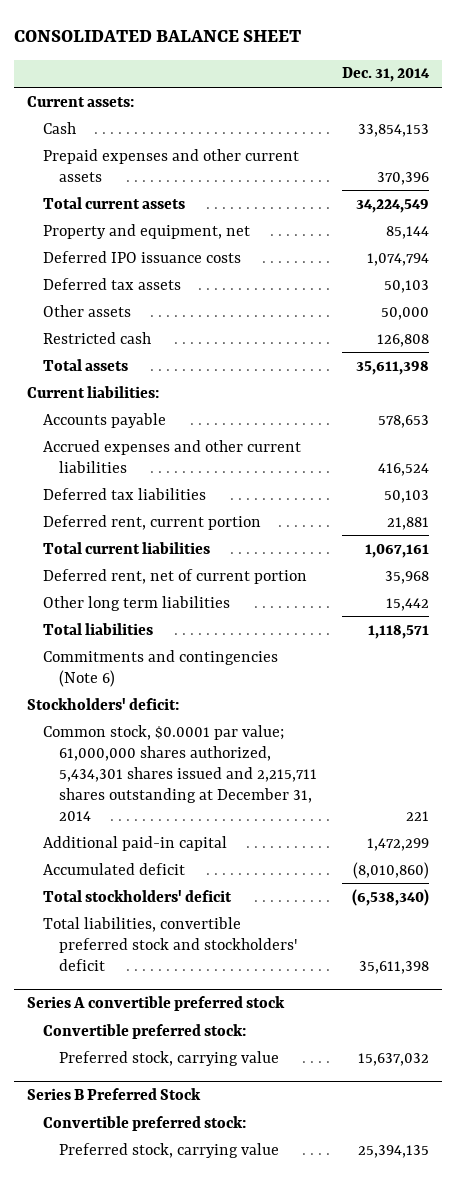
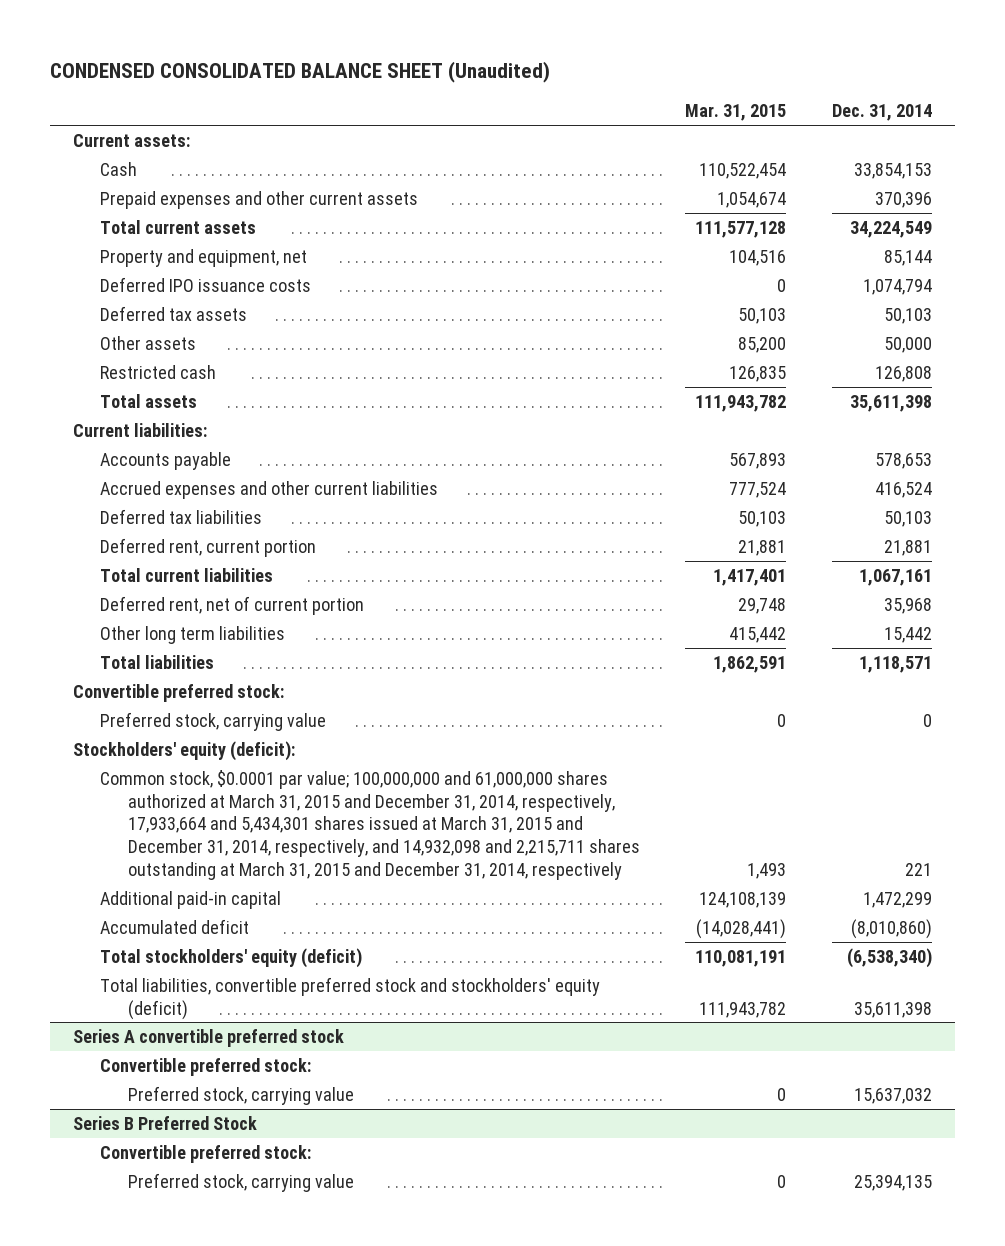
[14,30,302,43] CONSOLIDATED BALANCE SHEET -> [50,61,551,84] CONDENSED CONSOLIDATED BALANCE SHEET (Unaudited)
none -> [685,104,787,122] Mar. 31, 2015
[43,649,279,687] Commitments and contingencies (Note 6) -> none
none -> [72,683,284,702] Convertible preferred stock:
none -> [100,711,327,731] Preferred stock, carrying value
[26,697,179,710] Stockholders' deficit: -> [72,740,295,761] Stockholders' equity (deficit):
[43,724,318,821] Common stock, $0.0001 par value; 61,000,000 shares authorized, 5,434,301 shares issued and 2,215,711 shares outstanding at December 31, 2014 -> [100,769,640,881] Common stock, $0.0001 par value; 100,000,000 and 61,000,000 shares authorized at March 31, 2015 and December 31, 2014, respectively, 17,933,664 and 5,434,301 shares issued at March 31, 2015 and December 31, 2014, respectively, and 14,932,098 and 2,215,711 shares outstanding at March 31, 2015 and December 31, 2014, respectively
[43,889,233,902] Total stockholders' deficit -> [100,947,363,968] Total stockholders' equity (deficit)
[43,916,298,971] Total liabilities, convertible preferred stock and stockholders' deficit -> [100,976,601,1020] Total liabilities, convertible preferred stock and stockholders' equity (deficit)

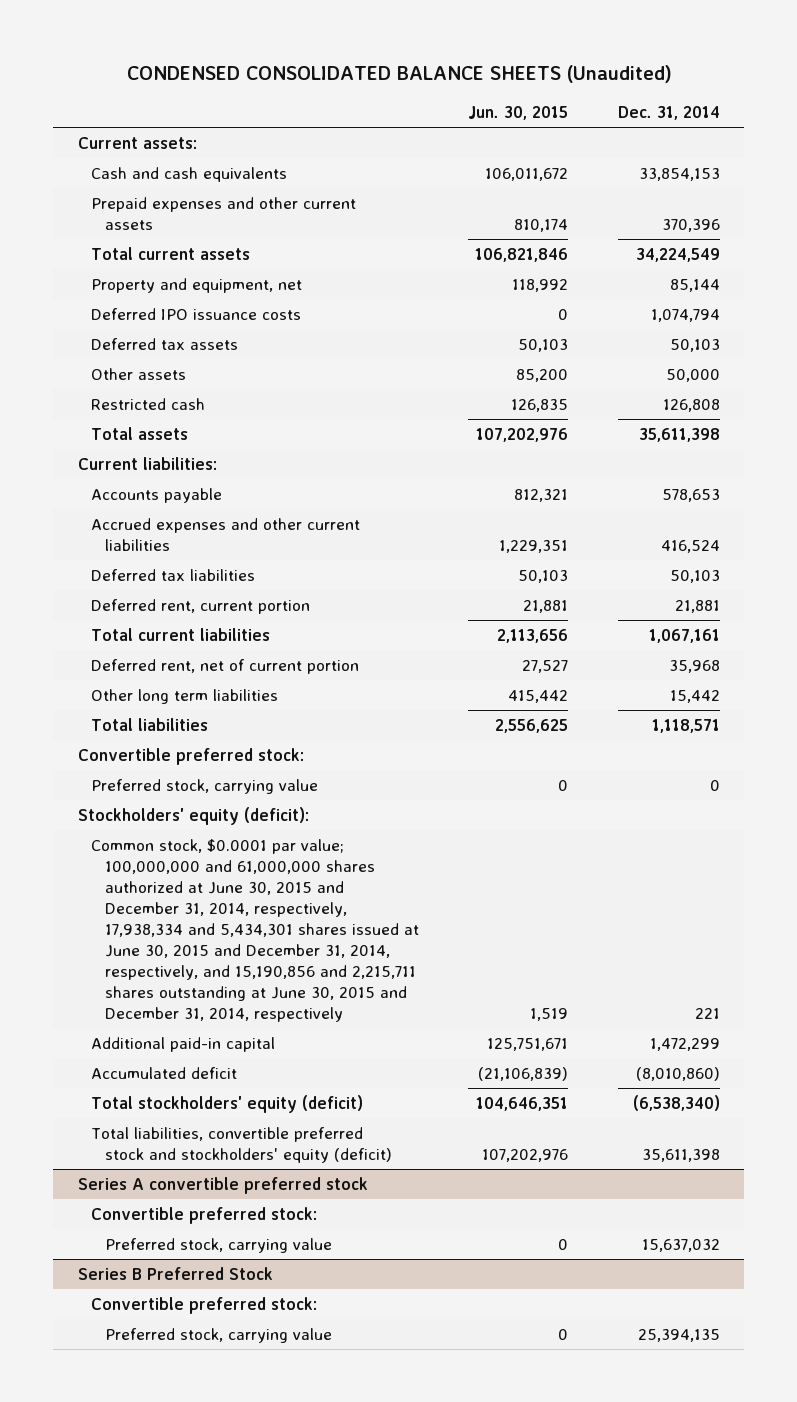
[50,61,551,84] CONDENSED CONSOLIDATED BALANCE SHEET (Unaudited) -> [126,64,672,83] CONDENSED CONSOLIDATED BALANCE SHEETS (Unaudited)
[685,104,787,122] Mar. 31, 2015 -> none
none -> [468,105,569,120] Jun. 30, 2015
[100,161,138,176] Cash -> [91,166,288,182] Cash and cash equivalents
[100,769,640,881] Common stock, $0.0001 par value; 100,000,000 and 61,000,000 shares authorized at March 31, 2015 and December 31, 2014, respectively, 17,933,664 and 5,434,301 shares issued at March 31, 2015 and December 31, 2014, respectively, and 14,932,098 and 2,215,711 shares outstanding at March 31, 2015 and December 31, 2014, respectively -> [91,838,419,1023] Common stock, $0.0001 par value; 100,000,000 and 61,000,000 shares authorized at June 30, 2015 and December 31, 2014, respectively, 17,938,334 and 5,434,301 shares issued at June 30, 2015 and December 31, 2014, respectively, and 15,190,856 and 2,215,711 shares outstanding at June 30, 2015 and December 31, 2014, respectively

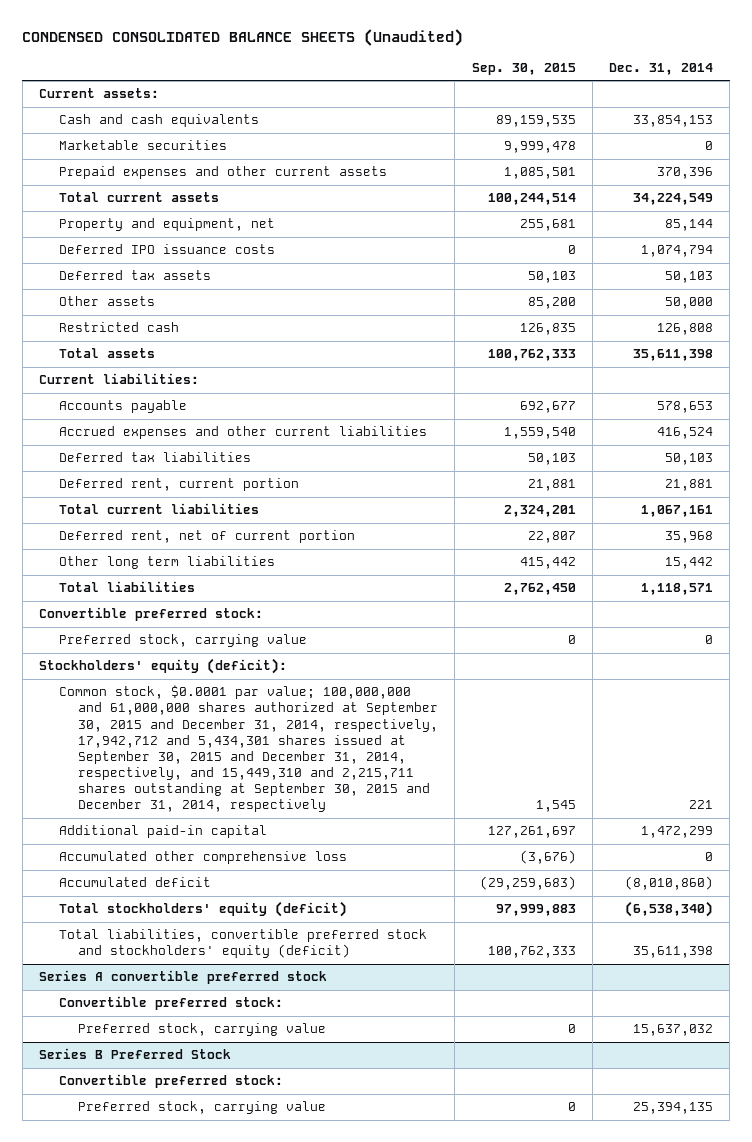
[468,105,569,120] Jun. 30, 2015 -> none
none -> [471,63,576,76] Sep. 30, 2015
none -> [58,140,227,151] Marketable securities
[91,838,419,1023] Common stock, $0.0001 par value; 100,000,000 and 61,000,000 shares authorized at June 30, 2015 and December 31, 2014, respectively, 17,938,334 and 5,434,301 shares issued at June 30, 2015 and December 31, 2014, respectively, and 15,190,856 and 2,215,711 shares outstanding at June 30, 2015 and December 31, 2014, respectively -> [58,685,439,813] Common stock, $0.0001 par value; 100,000,000 and 61,000,000 shares authorized at September 30, 2015 and December 31, 2014, respectively, 17,942,712 and 5,434,301 shares issued at September 30, 2015 and December 31, 2014, respectively, and 15,449,310 and 2,215,711 shares outstanding at September 30, 2015 and December 31, 2014, respectively
none -> [58,851,347,865] Accumulated other comprehensive loss

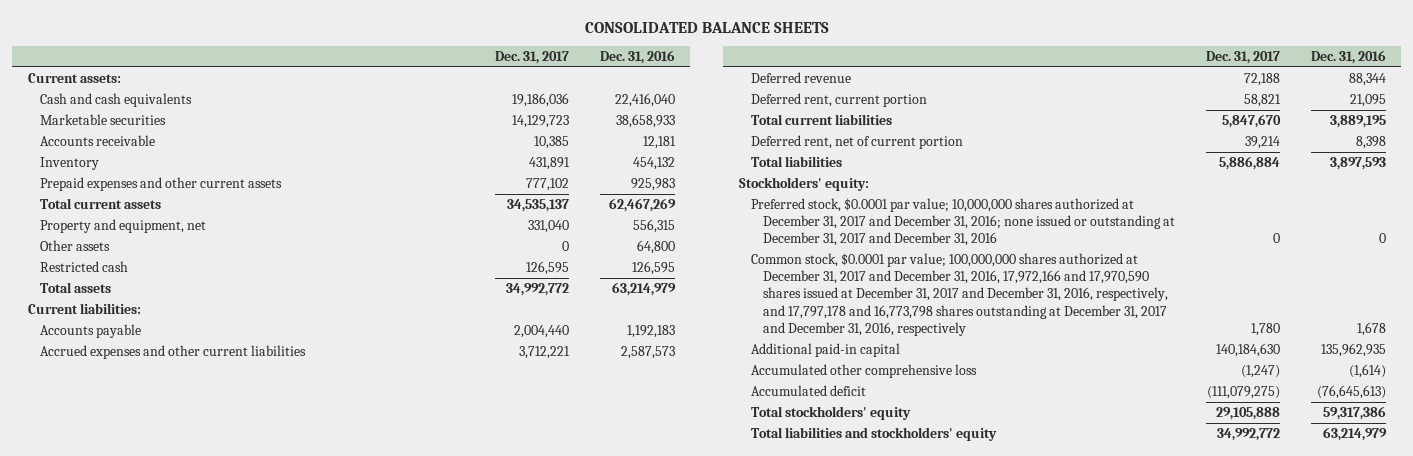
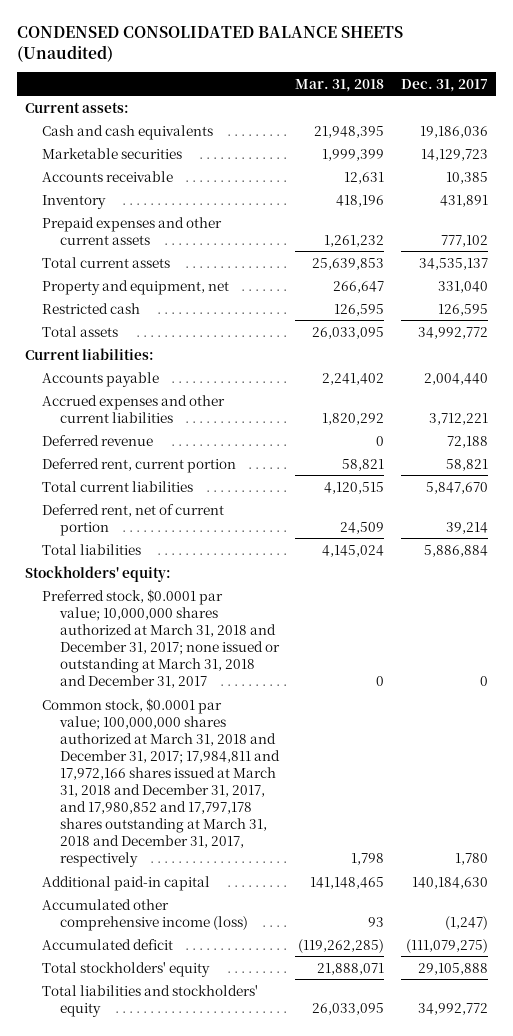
[584,22,829,34] CONSOLIDATED BALANCE SHEETS -> [16,25,403,62] CONDENSED CONSOLIDATED BALANCE SHEETS (Unaudited)
[599,50,675,65] Dec. 31, 2016 -> none
none -> [295,78,385,92] Mar. 31, 2018
[39,239,110,251] Other assets -> none
[750,197,1176,247] Preferred stock, $0.0001 par value; 10,000,000 shares authorized at December 31, 2017 and December 31, 2016; none issued or outstanding at December 31, 2017 and December 31, 2016 -> [42,588,280,688] Preferred stock, $0.0001 par value; 10,000,000 shares authorized at March 31, 2018 and December 31, 2017; none issued or outstanding at March 31, 2018 and December 31, 2017
[750,252,1169,336] Common stock, $0.0001 par value; 100,000,000 shares authorized at December 31, 2017 and December 31, 2016, 17,972,166 and 17,970,590 shares issued at December 31, 2017 and December 31, 2016, respectively, and 17,797,178 and 16,773,798 shares outstanding at December 31, 2017 and December 31, 2016, respectively -> [42,697,280,867] Common stock, $0.0001 par value; 100,000,000 shares authorized at March 31, 2018 and December 31, 2017; 17,984,811 and 17,972,166 shares issued at March 31, 2018 and December 31, 2017, and 17,980,852 and 17,797,178 shares outstanding at March 31, 2018 and December 31, 2017, respectively
[750,363,977,378] Accumulated other comprehensive loss -> [42,898,248,931] Accumulated other comprehensive income (loss)

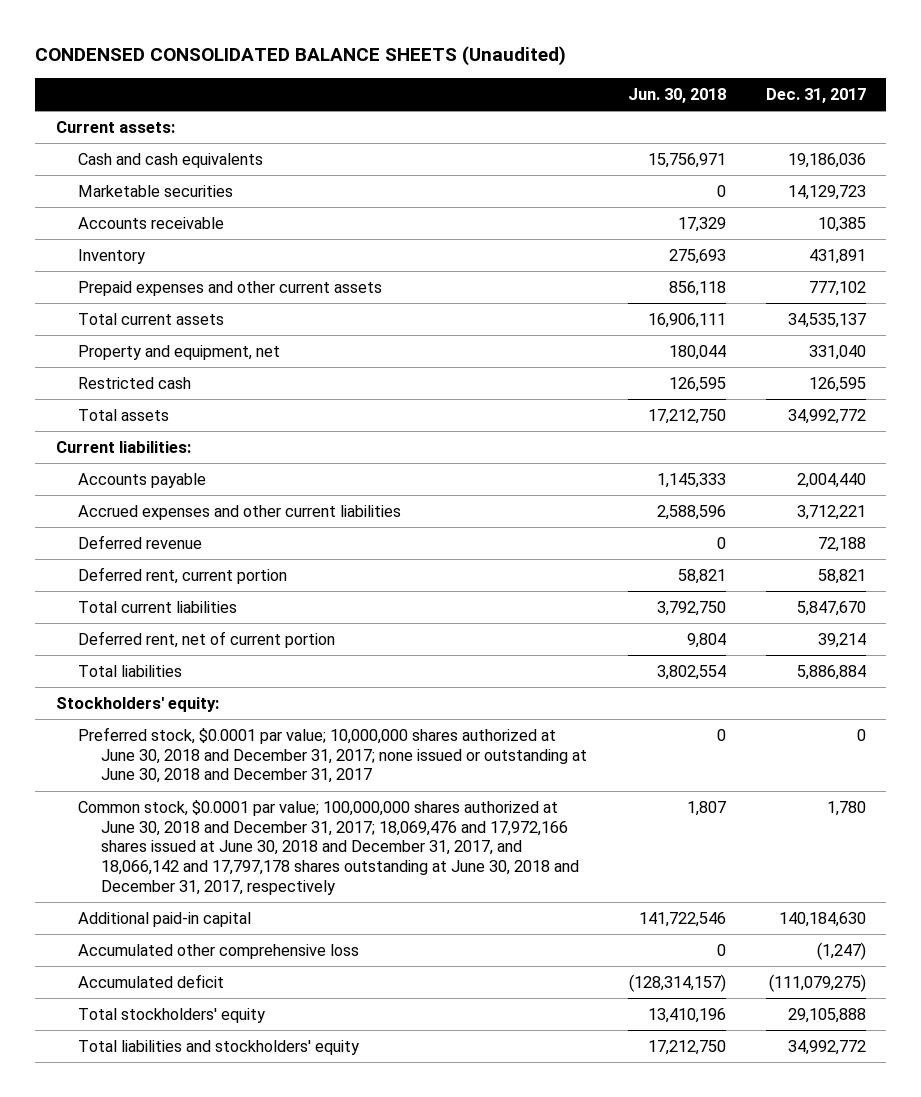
[295,78,385,92] Mar. 31, 2018 -> none
none -> [627,87,726,103] Jun. 30, 2018
[42,588,280,688] Preferred stock, $0.0001 par value; 10,000,000 shares authorized at March 31, 2018 and December 31, 2017; none issued or outstanding at March 31, 2018 and December 31, 2017 -> [78,726,588,784] Preferred stock, $0.0001 par value; 10,000,000 shares authorized at June 30, 2018 and December 31, 2017; none issued or outstanding at June 30, 2018 and December 31, 2017
[42,697,280,867] Common stock, $0.0001 par value; 100,000,000 shares authorized at March 31, 2018 and December 31, 2017; 17,984,811 and 17,972,166 shares issued at March 31, 2018 and December 31, 2017, and 17,980,852 and 17,797,178 shares outstanding at March 31, 2018 and December 31, 2017, respectively -> [78,799,580,895] Common stock, $0.0001 par value; 100,000,000 shares authorized at June 30, 2018 and December 31, 2017; 18,069,476 and 17,972,166 shares issued at June 30, 2018 and December 31, 2017, and 18,066,142 and 17,797,178 shares outstanding at June 30, 2018 and December 31, 2017, respectively
[42,898,248,931] Accumulated other comprehensive income (loss) -> [78,943,360,959] Accumulated other comprehensive loss

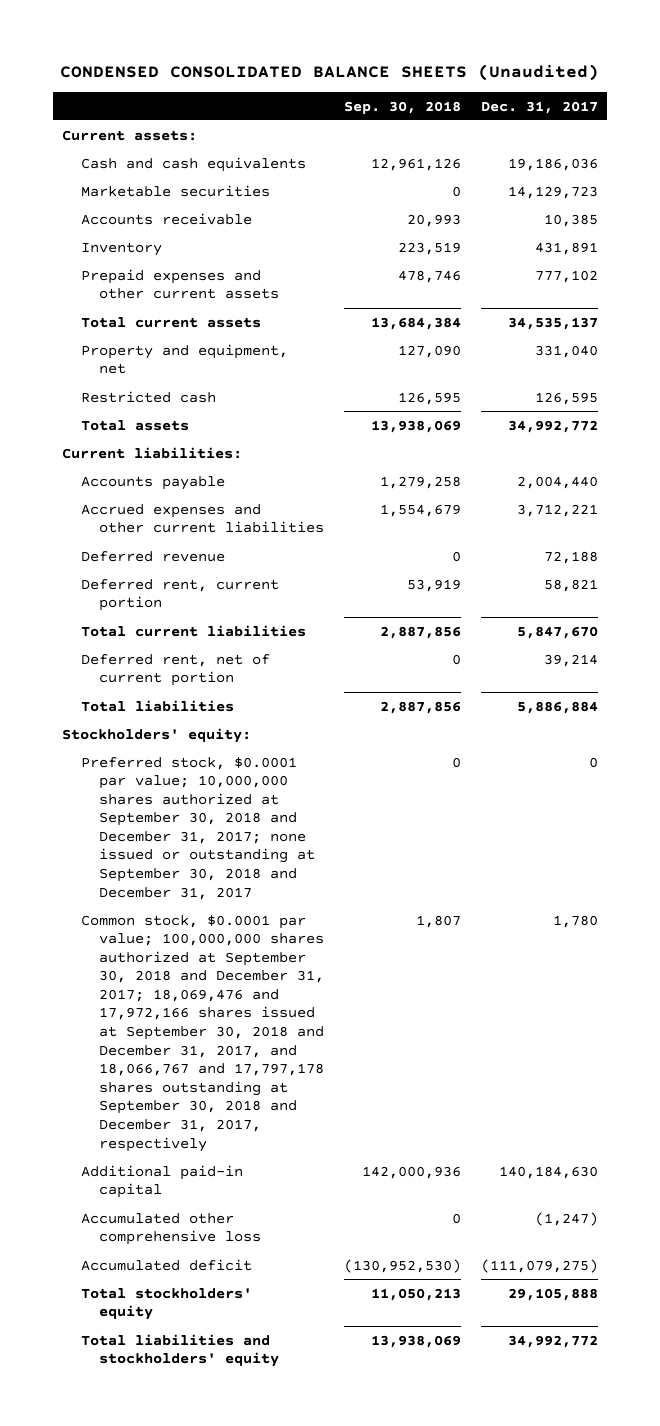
[627,87,726,103] Jun. 30, 2018 -> none
none -> [343,100,461,114] Sep. 30, 2018
[78,726,588,784] Preferred stock, $0.0001 par value; 10,000,000 shares authorized at June 30, 2018 and December 31, 2017; none issued or outstanding at June 30, 2018 and December 31, 2017 -> [80,756,316,900] Preferred stock, $0.0001 par value; 10,000,000 shares authorized at September 30, 2018 and December 31, 2017; none issued or outstanding at September 30, 2018 and December 31, 2017
[78,799,580,895] Common stock, $0.0001 par value; 100,000,000 shares authorized at June 30, 2018 and December 31, 2017; 18,069,476 and 17,972,166 shares issued at June 30, 2018 and December 31, 2017, and 18,066,142 and 17,797,178 shares outstanding at June 30, 2018 and December 31, 2017, respectively -> [80,914,325,1152] Common stock, $0.0001 par value; 100,000,000 shares authorized at September 30, 2018 and December 31, 2017; 18,069,476 and 17,972,166 shares issued at September 30, 2018 and December 31, 2017, and 18,066,767 and 17,797,178 shares outstanding at September 30, 2018 and December 31, 2017, respectively

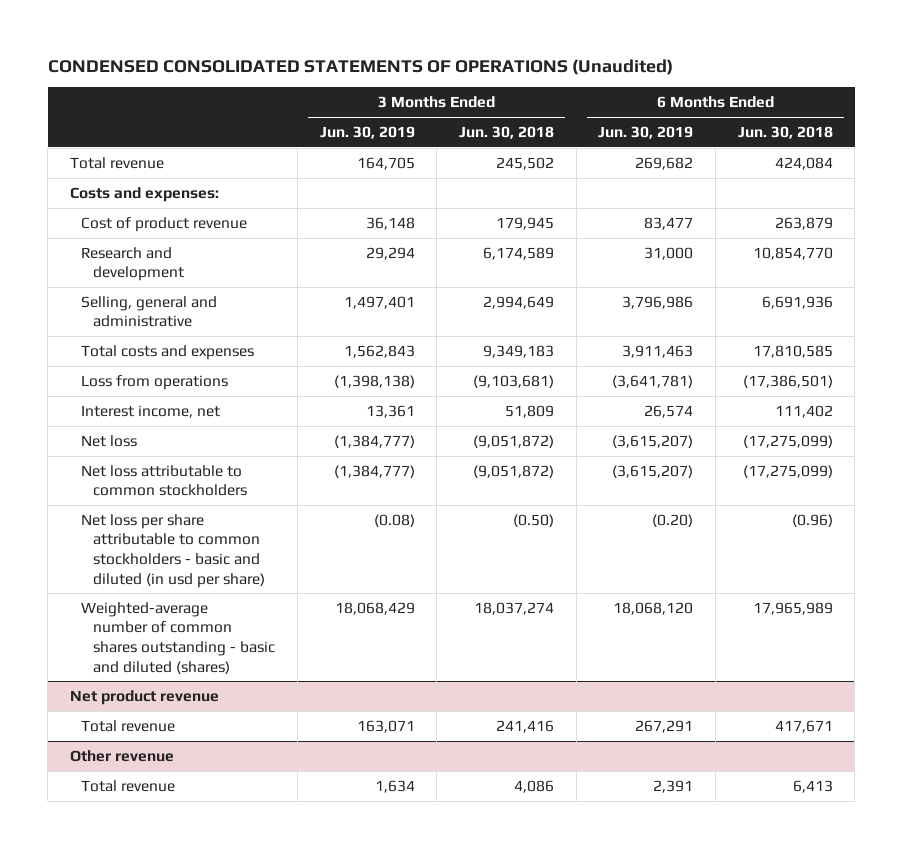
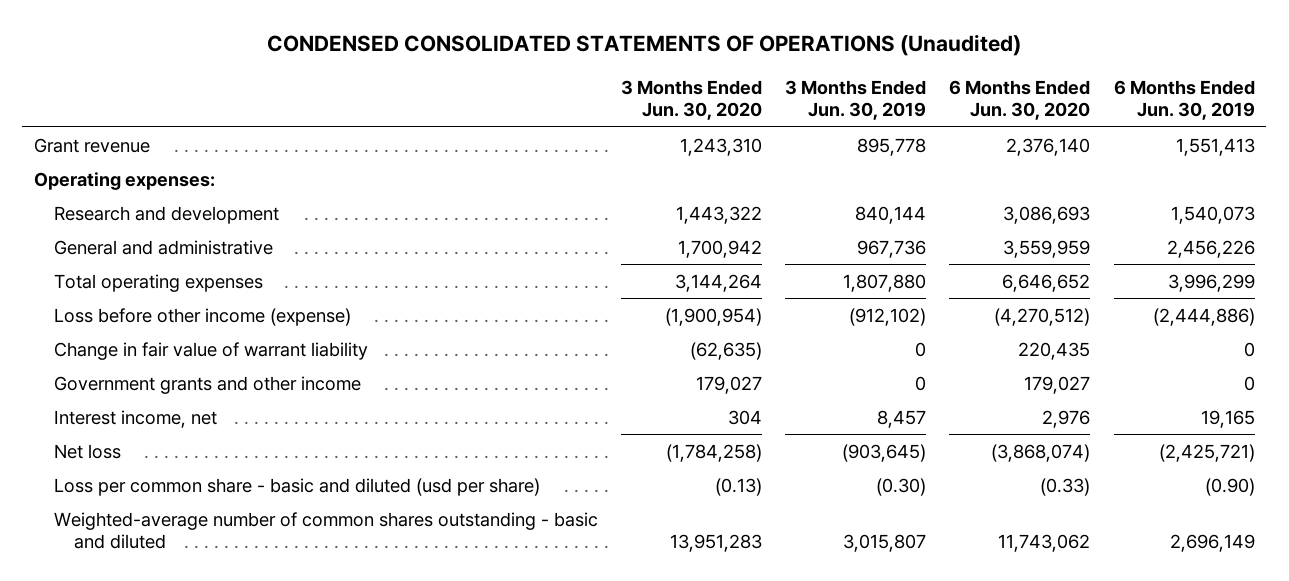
[458,125,554,139] Jun. 30, 2018 -> none
[737,125,833,139] Jun. 30, 2018 -> none
none -> [621,79,763,121] 3 Months Ended Jun. 30, 2020
none -> [949,79,1091,121] 6 Months Ended Jun. 30, 2020
[81,216,248,232] Cost of product revenue -> none
[81,374,229,390] Loss from operations -> none
[81,464,248,497] Net loss attributable to common stockholders -> none
[69,689,219,705] Net product revenue -> none
[81,719,176,732] Total revenue -> none
[69,749,174,762] Other revenue -> none
[81,779,176,792] Total revenue -> none
[69,156,164,169] Total revenue -> [34,137,151,153] Grant revenue
[356,156,415,170] 164,705 -> [857,137,927,156] 895,778
[635,156,694,170] 269,682 -> [1175,137,1255,156] 1,551,413
[69,186,219,202] Costs and expenses: -> [34,171,216,190] Operating expenses:
[365,246,415,260] 29,294 -> [855,205,927,224] 840,144
[644,246,694,260] 31,000 -> [1170,205,1255,224] 1,540,073
[81,295,218,328] Selling, general and administrative -> [53,239,273,255] General and administrative
[343,295,415,309] 1,497,401 -> [857,239,927,258] 967,736
[622,295,694,309] 3,796,986 -> [1166,239,1255,258] 2,456,226
[81,344,255,360] Total costs and expenses -> [53,273,263,292] Total operating expenses
[343,344,415,358] 1,562,843 -> [843,273,927,292] 1,807,880
[622,344,694,358] 3,911,463 -> [1167,273,1255,292] 3,996,299
none -> [53,307,351,326] Loss before other income (expense)
none -> [53,341,368,360] Change in fair value of warrant liability
none -> [53,375,361,394] Government grants and other income
[365,404,415,418] 13,361 -> [877,409,927,428] 8,457
[644,404,694,418] 26,574 -> [1200,409,1255,428] 19,165
[333,434,415,448] (1,384,777) -> [842,443,927,462] (903,645)
[612,434,694,448] (3,615,207) -> [1158,443,1255,462] (2,425,721)
[81,513,266,588] Net loss per share attributable to common stockholders - basic and diluted (in usd per share) -> [53,477,540,496] Loss per common share - basic and diluted (usd per share)
[373,513,415,527] (0.08) -> [876,477,927,496] (0.30)
[652,513,694,527] (0.20) -> [1204,477,1255,496] (0.90)
[81,601,276,674] Weighted-average number of common shares outstanding - basic and diluted (shares) -> [53,511,598,550] Weighted-average number of common shares outstanding - basic and diluted
[334,601,415,615] 18,068,429 -> [843,534,927,553] 3,015,807
[613,601,694,615] 18,068,120 -> [1169,534,1255,553] 2,696,149

